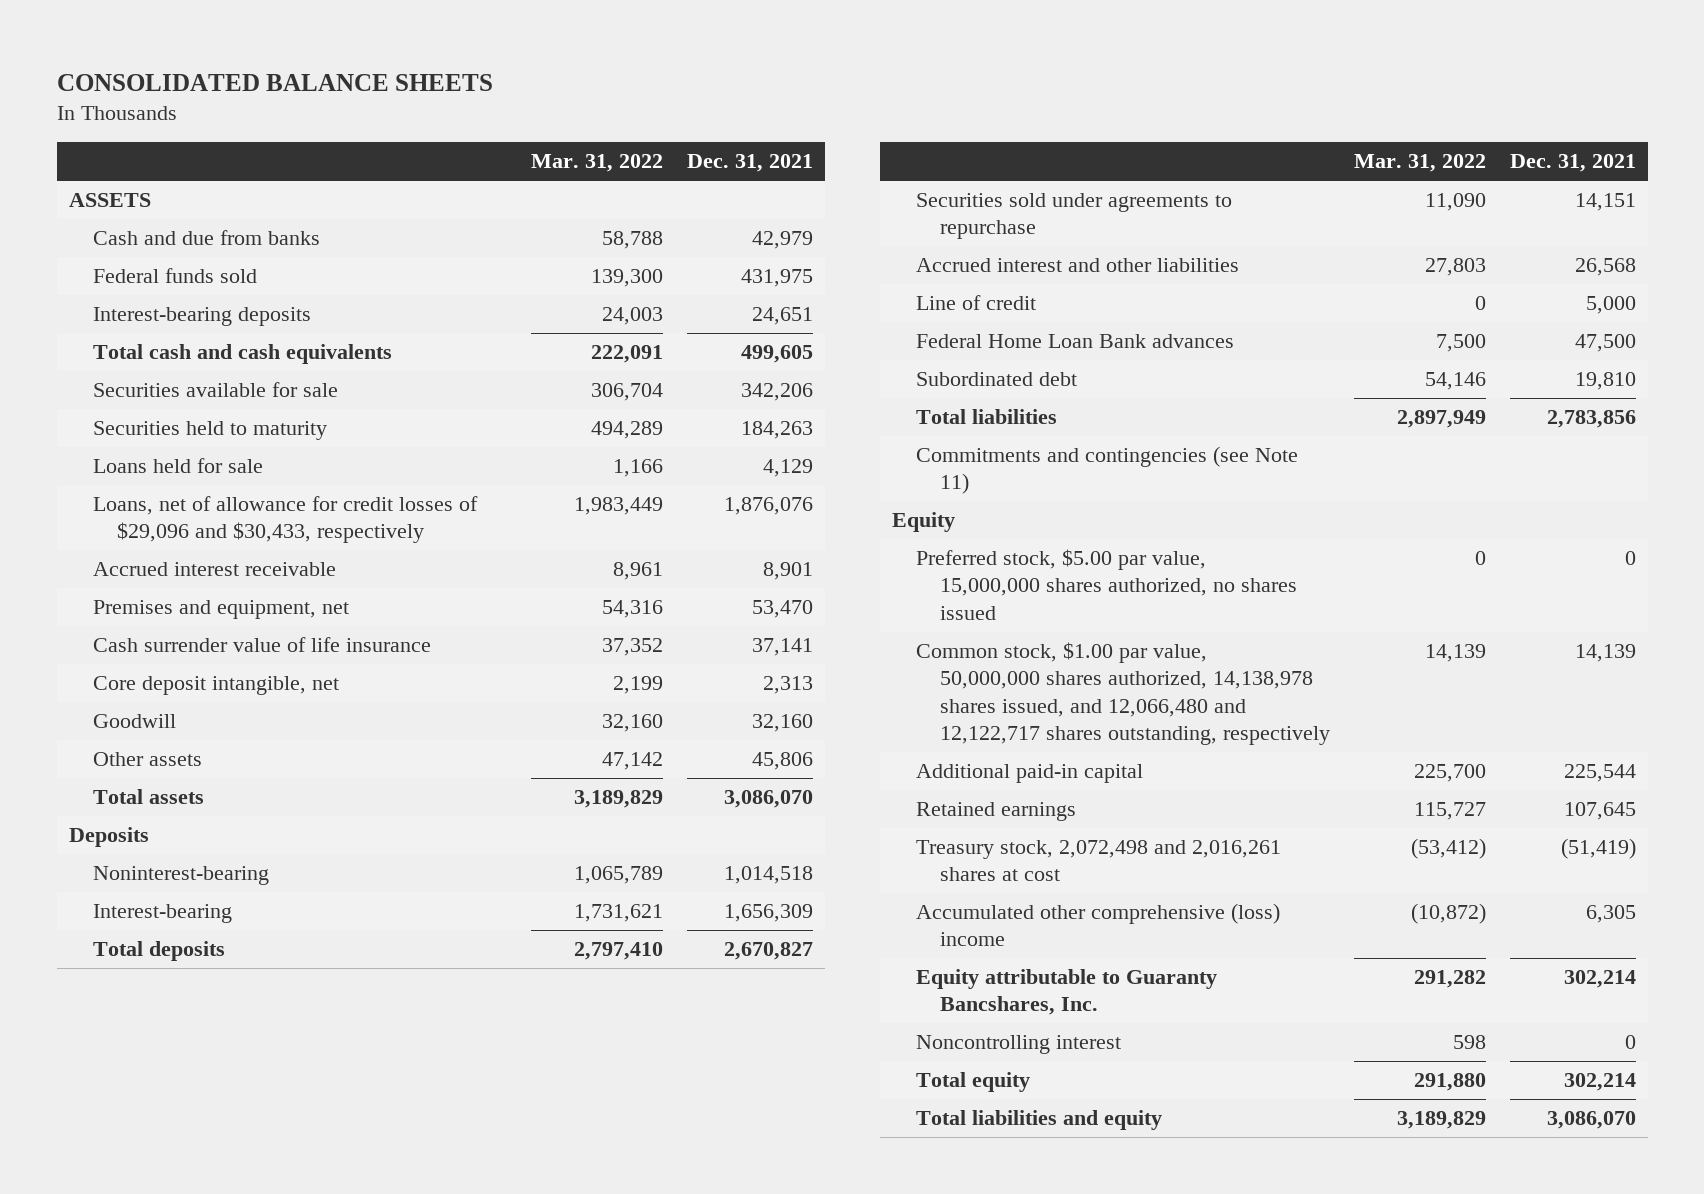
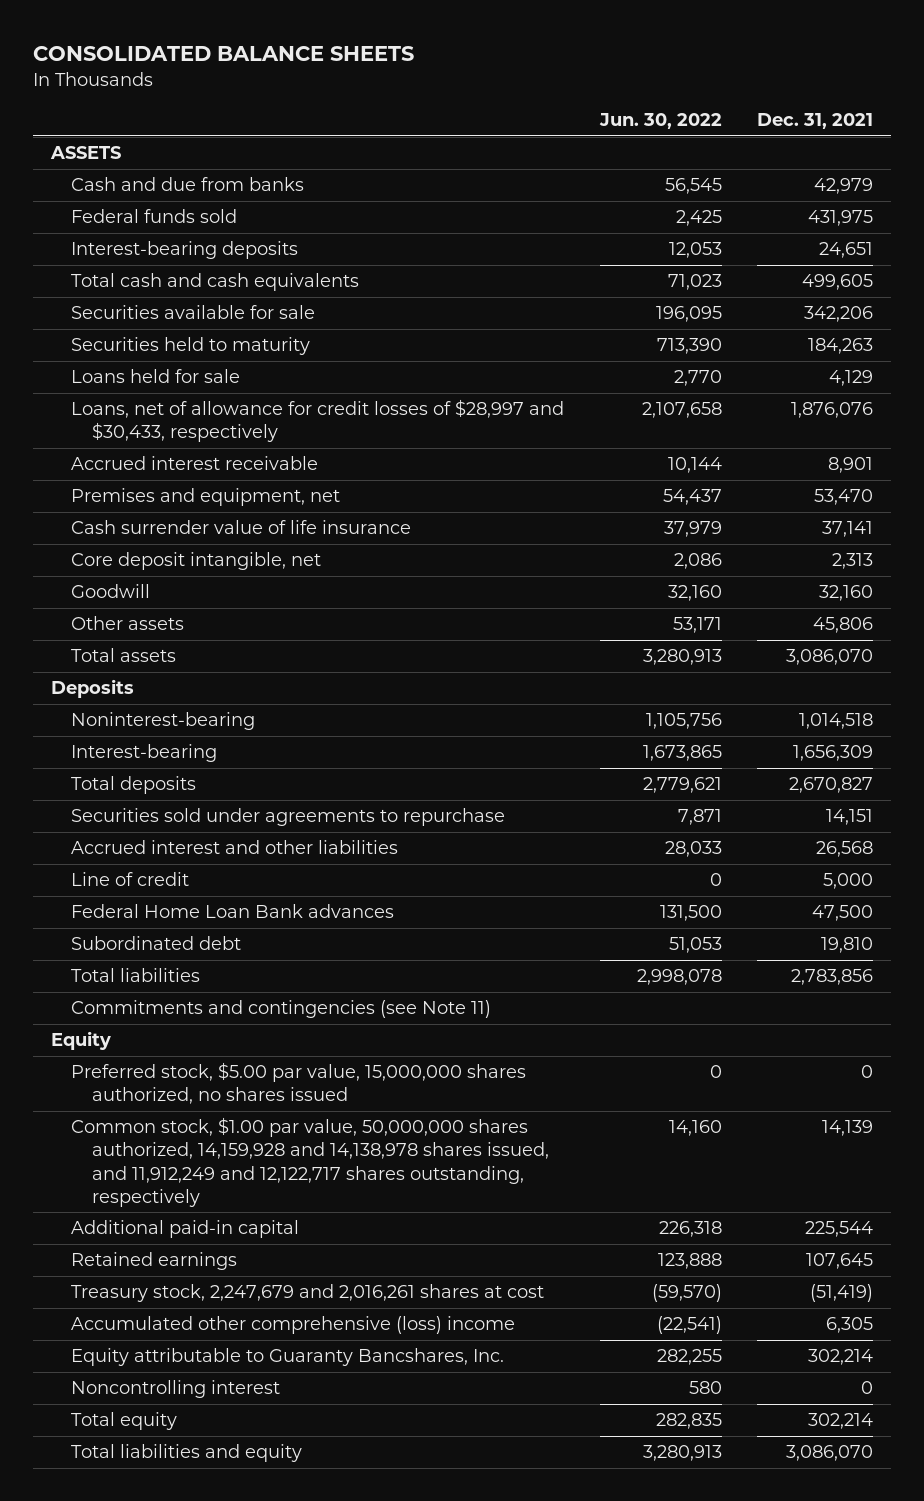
[531,154,664,173] Mar. 31, 2022 -> none
none -> [598,113,722,130] Jun. 30, 2022
[93,496,479,544] Loans, net of allowance for credit losses of $29,096 and $30,433, respectively -> [71,399,565,443] Loans, net of allowance for credit losses of $28,997 and $30,433, respectively
[915,642,1331,746] Common stock, $1.00 par value, 50,000,000 shares authorized, 14,138,978 shares issued, and 12,066,480 and 12,122,717 shares outstanding, respectively -> [71,1117,550,1207] Common stock, $1.00 par value, 50,000,000 shares authorized, 14,159,928 and 14,138,978 shares issued, and 11,912,249 and 12,122,717 shares outstanding, respectively
[915,840,1281,882] Treasury stock, 2,072,498 and 2,016,261 shares at cost -> [71,1284,545,1303] Treasury stock, 2,247,679 and 2,016,261 shares at cost

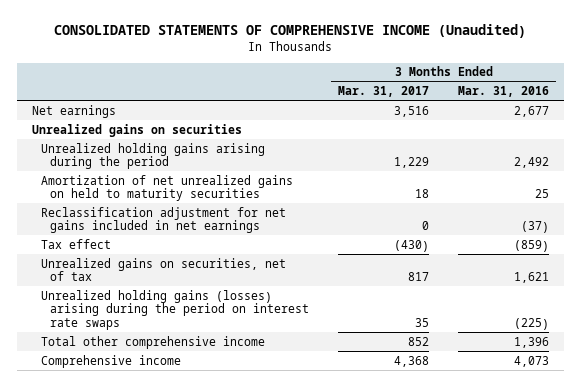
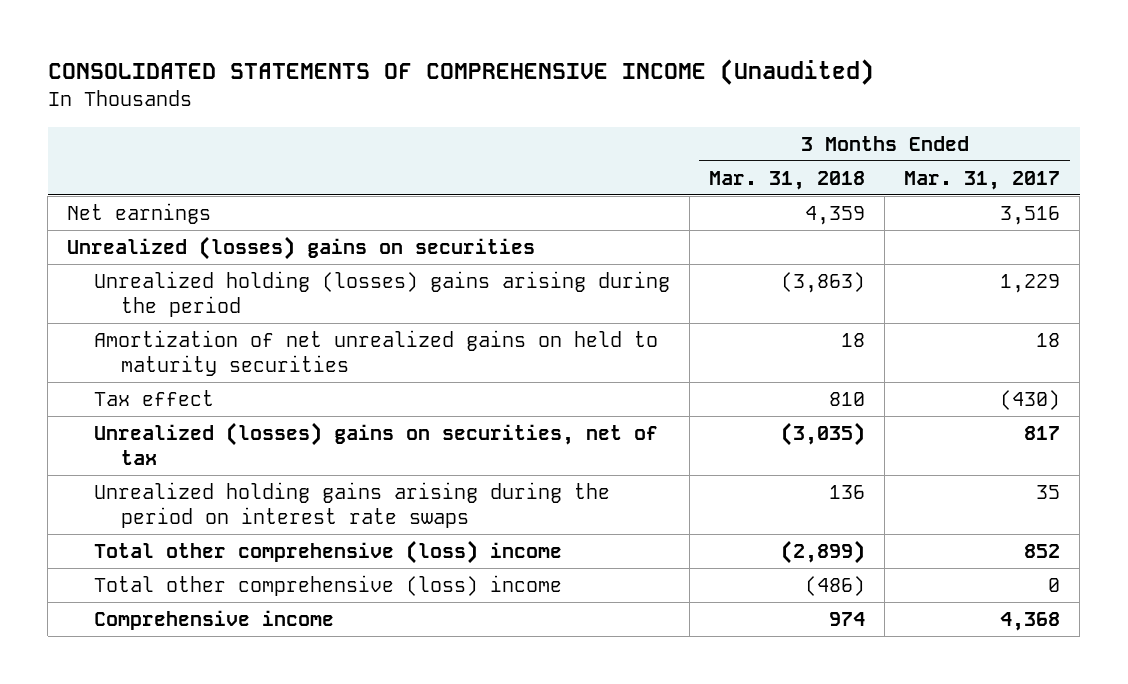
[458,86,550,98] Mar. 31, 2016 -> none
none -> [709,170,866,190] Mar. 31, 2018
[31,123,242,137] Unrealized gains on securities -> [67,236,536,261] Unrealized (losses) gains on securities
[40,142,265,170] Unrealized holding gains arising during the period -> [94,271,671,317] Unrealized holding (losses) gains arising during the period
[40,206,286,234] Reclassification adjustment for net gains included in net earnings -> none
[40,257,286,282] Unrealized gains on securities, net of tax -> [94,422,659,465] Unrealized (losses) gains on securities, net of tax
[40,289,309,330] Unrealized holding gains (losses) arising during the period on interest rate swaps -> [94,482,611,528] Unrealized holding gains arising during the period on interest rate swaps
[40,335,265,349] Total other comprehensive income -> [94,540,563,565] Total other comprehensive (loss) income
none -> [94,575,563,597] Total other comprehensive (loss) income

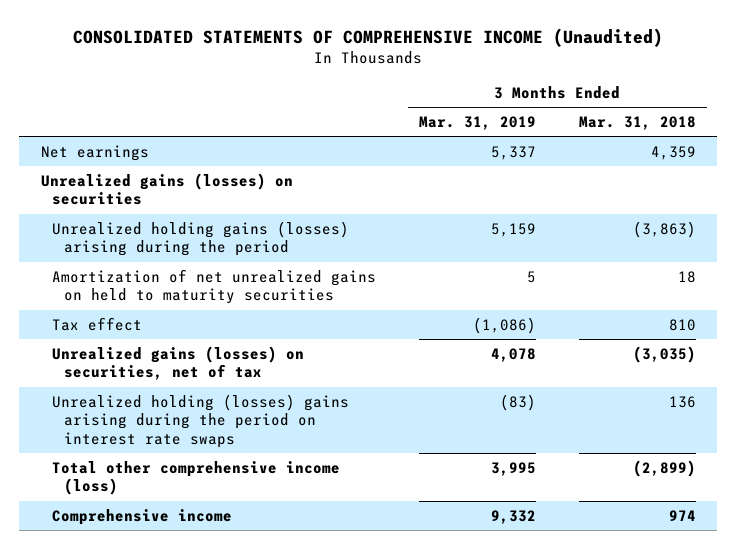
[904,170,1061,190] Mar. 31, 2017 -> none
none -> [419,115,537,130] Mar. 31, 2019
[67,236,536,261] Unrealized (losses) gains on securities -> [40,172,293,206] Unrealized gains (losses) on securities
[94,271,671,317] Unrealized holding (losses) gains arising during the period -> [52,220,350,257] Unrealized holding gains (losses) arising during the period
[94,575,563,597] Total other comprehensive (loss) income -> none
[94,422,659,465] Unrealized (losses) gains on securities, net of tax -> [52,345,305,381] Unrealized gains (losses) on securities, net of tax
[94,482,611,528] Unrealized holding gains arising during the period on interest rate swaps -> [52,393,350,448] Unrealized holding (losses) gains arising during the period on interest rate swaps
[94,540,563,565] Total other comprehensive (loss) income -> [52,460,341,496] Total other comprehensive income (loss)

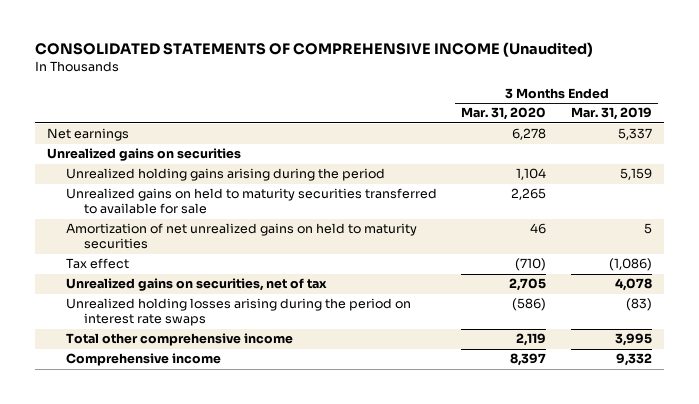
[578,115,696,130] Mar. 31, 2018 -> none
none -> [461,107,547,121] Mar. 31, 2020
[40,172,293,206] Unrealized gains (losses) on securities -> [47,148,242,162] Unrealized gains on securities
[52,220,350,257] Unrealized holding gains (losses) arising during the period -> [65,168,385,182] Unrealized holding gains arising during the period
none -> [65,188,437,215] Unrealized gains on held to maturity securities transferred to available for sale
[52,345,305,381] Unrealized gains (losses) on securities, net of tax -> [65,278,327,292] Unrealized gains on securities, net of tax
[52,393,350,448] Unrealized holding (losses) gains arising during the period on interest rate swaps -> [65,298,411,327] Unrealized holding losses arising during the period on interest rate swaps
[52,460,341,496] Total other comprehensive income (loss) -> [65,333,293,347] Total other comprehensive income

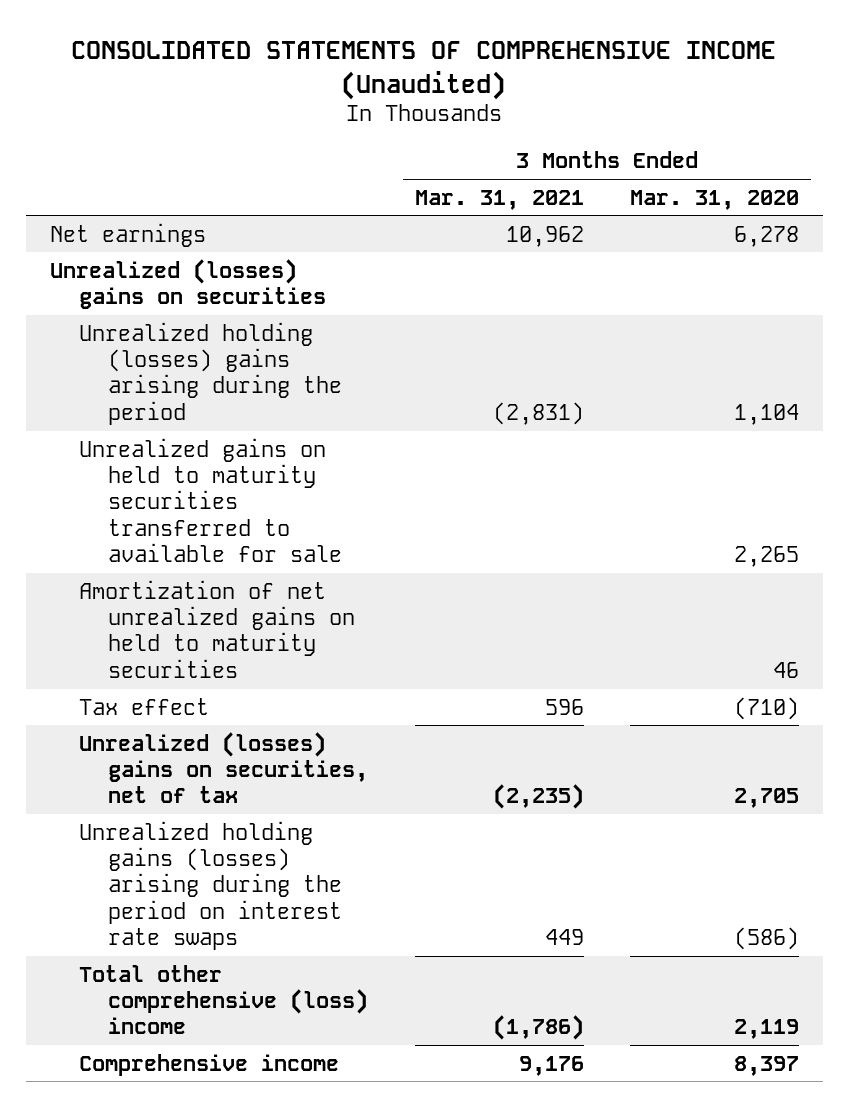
[571,107,653,121] Mar. 31, 2019 -> none
none -> [414,189,584,210] Mar. 31, 2021
[47,148,242,162] Unrealized gains on securities -> [49,258,326,310] Unrealized (losses) gains on securities
[65,168,385,182] Unrealized holding gains arising during the period -> [78,321,343,425] Unrealized holding (losses) gains arising during the period
[65,278,327,292] Unrealized gains on securities, net of tax -> [78,731,369,804] Unrealized (losses) gains on securities, net of tax
[65,298,411,327] Unrealized holding losses arising during the period on interest rate swaps -> [78,820,343,951] Unrealized holding gains (losses) arising during the period on interest rate swaps
[65,333,293,347] Total other comprehensive income -> [78,964,369,1035] Total other comprehensive (loss) income

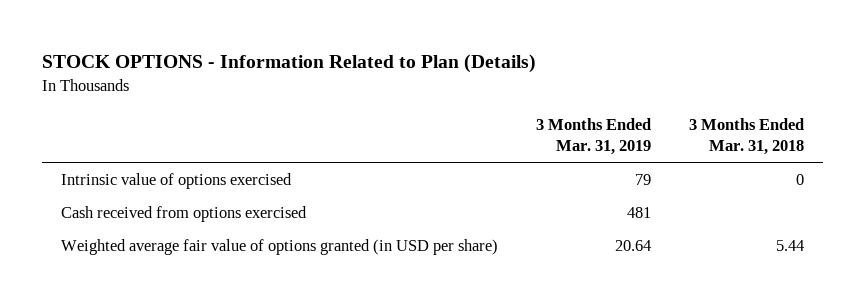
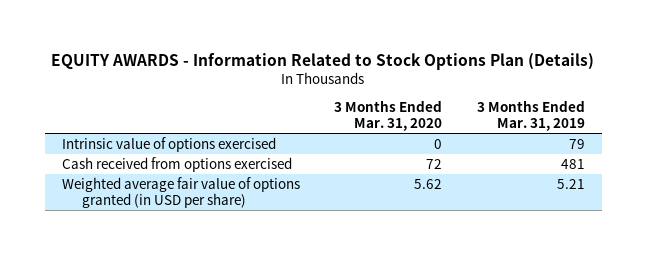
[42,54,537,74] STOCK OPTIONS - Information Related to Plan (Details) -> [51,52,595,70] EQUITY AWARDS - Information Related to Stock Options Plan (Details)
[689,117,805,155] 3 Months Ended Mar. 31, 2018 -> none
none -> [334,100,443,132] 3 Months Ended Mar. 31, 2020
[615,240,652,252] 20.64 -> [556,179,585,190] 5.21

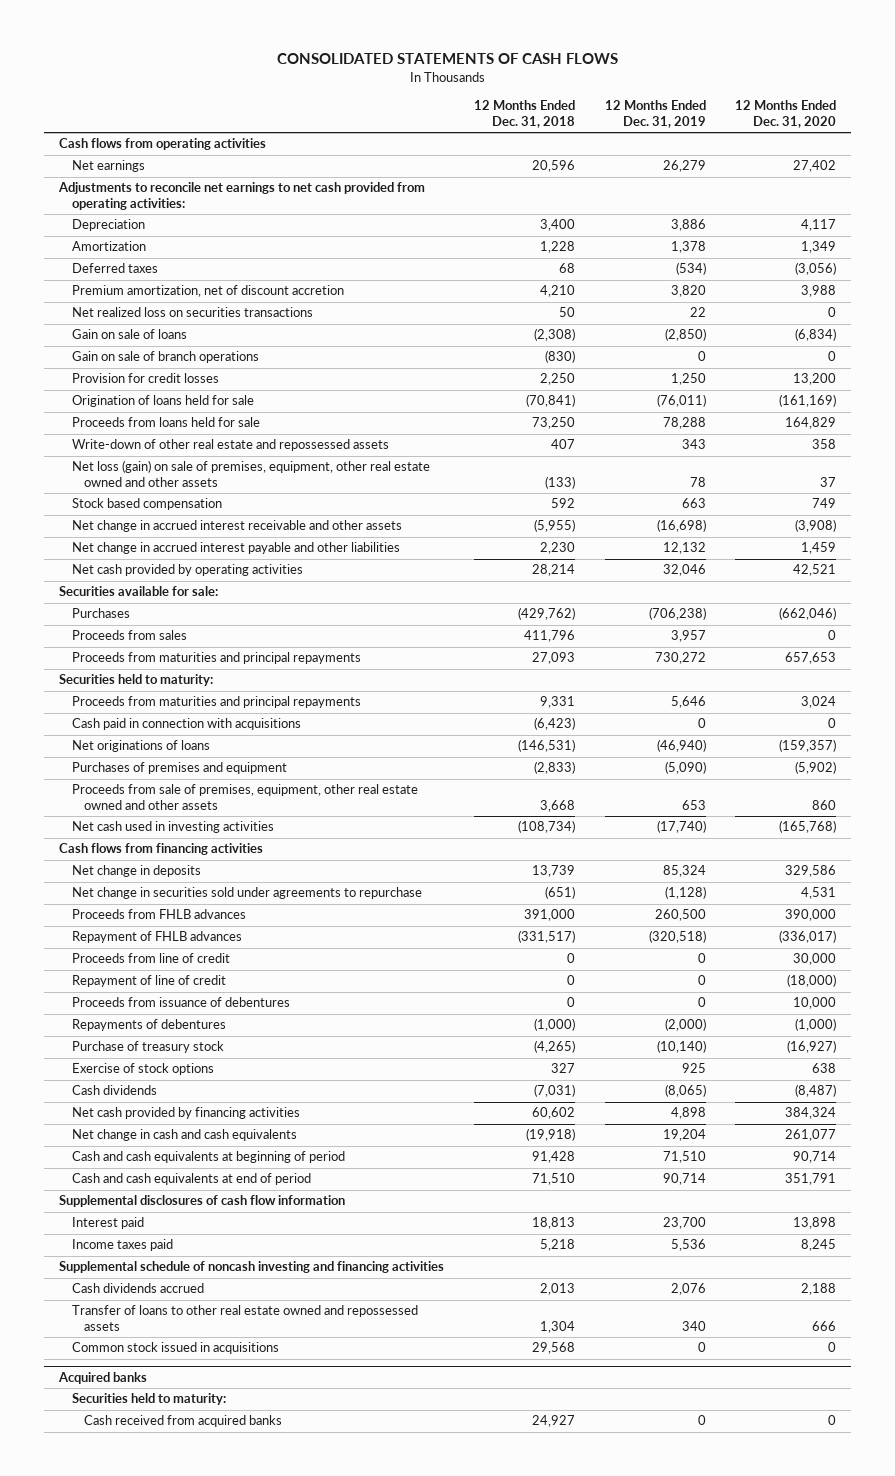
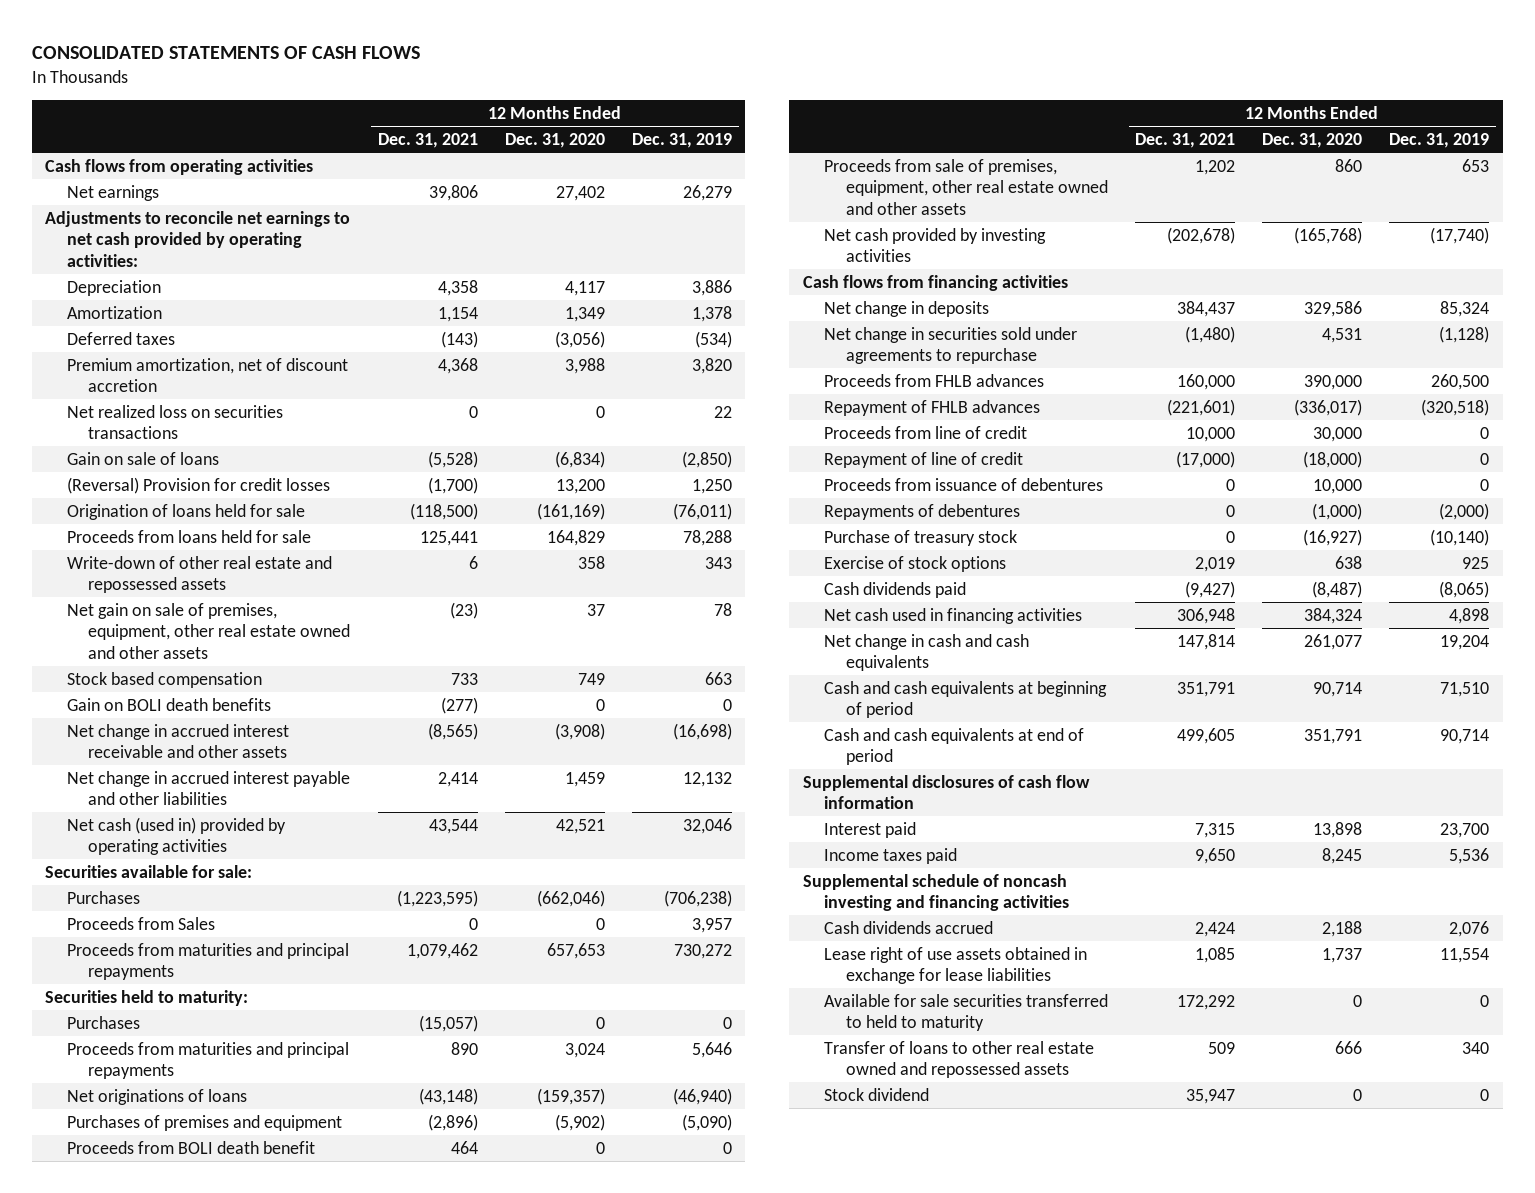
[473,100,575,129] 12 Months Ended Dec. 31, 2018 -> none
none -> [377,132,478,148] Dec. 31, 2021
[58,182,426,211] Adjustments to reconcile net earnings to net cash provided from operating activities: -> [45,210,351,267] Adjustments to reconcile net earnings to net cash provided by operating activities:
[71,351,259,364] Gain on sale of branch operations -> none
[71,373,219,384] Provision for credit losses -> [66,476,330,494] (Reversal) Provision for credit losses
[71,460,430,488] Net loss (gain) on sale of premises, equipment, other real estate owned and other assets -> [66,602,351,659] Net gain on sale of premises, equipment, other real estate owned and other assets
none -> [66,697,271,711] Gain on BOLI death benefits
[71,564,303,577] Net cash provided by operating activities -> [66,816,286,856] Net cash (used in) provided by operating activities
[71,630,187,641] Proceeds from sales -> [66,916,215,930] Proceeds from Sales
none -> [66,1015,140,1029] Purchases
[71,718,301,731] Cash paid in connection with acquisitions -> none
none -> [66,1140,315,1154] Proceeds from BOLI death benefit
[71,821,274,834] Net cash used in investing activities -> [824,227,1047,263] Net cash provided by investing activities
[71,1085,157,1096] Cash dividends -> [824,581,967,598] Cash dividends paid
[71,1107,300,1120] Net cash provided by financing activities -> [824,607,1083,624] Net cash used in financing activities
none -> [824,946,1088,985] Lease right of use assets obtained in exchange for lease liabilities
none -> [824,993,1109,1032] Available for sale securities transferred to held to maturity
[71,1342,279,1355] Common stock issued in acquisitions -> none
[58,1372,148,1385] Acquired banks -> none
[71,1393,226,1406] Securities held to maturity: -> none
[84,1415,283,1428] Cash received from acquired banks -> none
none -> [824,1087,930,1101] Stock dividend

